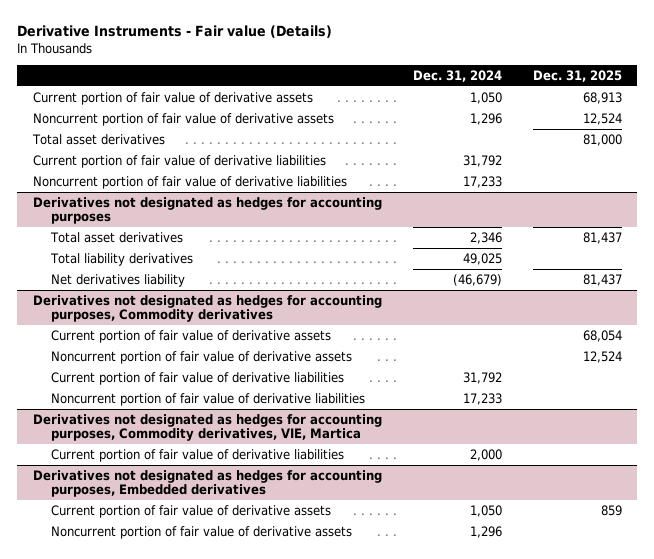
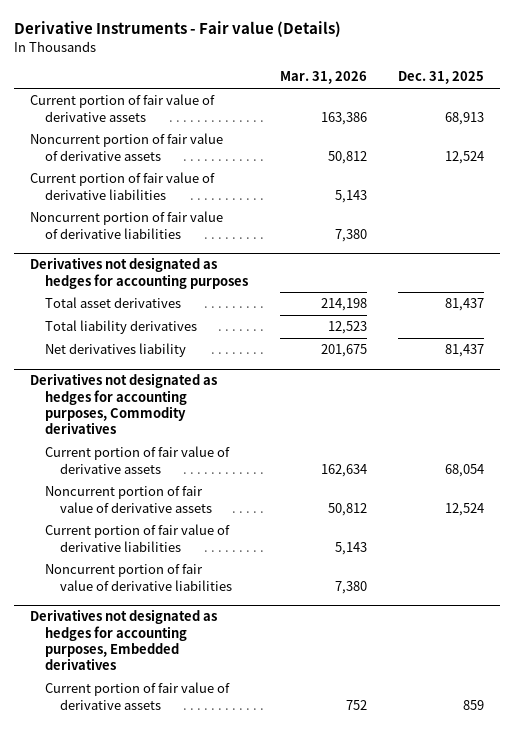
[412,69,502,82] Dec. 31, 2024 -> none
none -> [279,71,367,85] Mar. 31, 2026
[31,133,165,145] Total asset derivatives -> none
[32,413,382,442] Derivatives not designated as hedges for accounting purposes, Commodity derivatives, VIE, Martica -> none
[50,448,344,462] Current portion of fair value of derivative liabilities -> none
[50,525,352,539] Noncurrent portion of fair value of derivative assets -> none

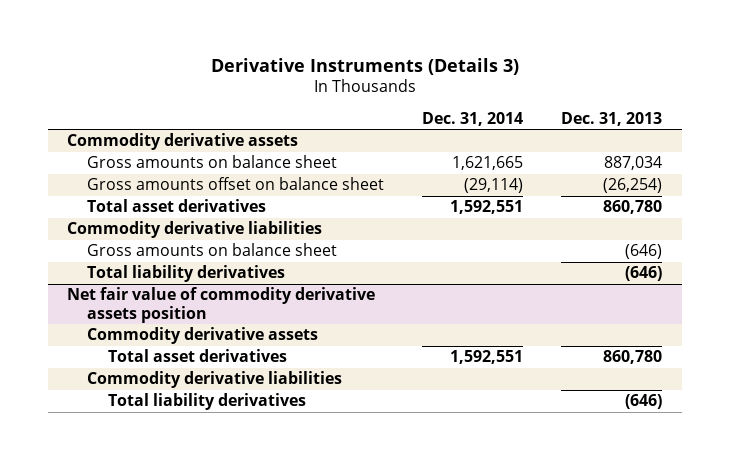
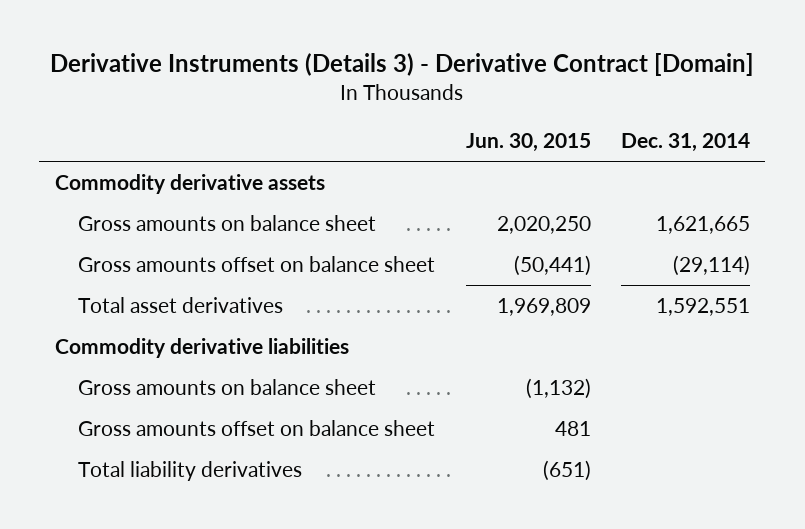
[210,57,519,75] Derivative Instruments (Details 3) -> [50,52,755,76] Derivative Instruments (Details 3) - Derivative Contract [Domain]
[561,111,663,126] Dec. 31, 2013 -> none
none -> [465,133,591,153] Jun. 30, 2015
none -> [78,420,436,437] Gross amounts offset on balance sheet
[66,287,375,323] Net fair value of commodity derivative assets position -> none
[87,327,319,345] Commodity derivative assets -> none
[107,349,287,363] Total asset derivatives -> none
[87,371,343,389] Commodity derivative liabilities -> none
[107,393,306,411] Total liability derivatives -> none

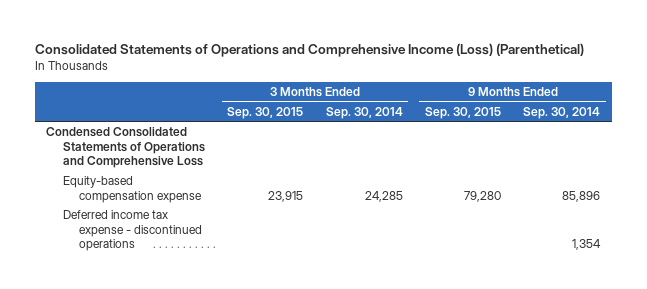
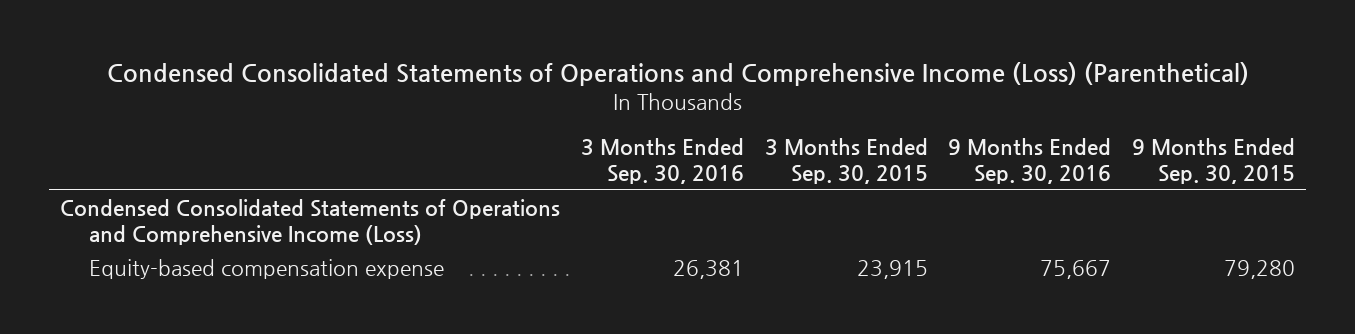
[35,42,585,57] Consolidated Statements of Operations and Comprehensive Income (Loss) (Parenthetical) -> [106,62,1249,87] Condensed Consolidated Statements of Operations and Comprehensive Income (Loss) (Parenthetical)
[325,106,403,119] Sep. 30, 2014 -> none
[523,106,601,119] Sep. 30, 2014 -> none
none -> [580,137,744,185] 3 Months Ended Sep. 30, 2016
none -> [948,137,1112,185] 9 Months Ended Sep. 30, 2016
[46,127,205,169] Condensed Consolidated Statements of Operations and Comprehensive Loss -> [59,199,560,246] Condensed Consolidated Statements of Operations and Comprehensive Income (Loss)
[62,210,203,252] Deferred income tax expense - discontinued operations -> none

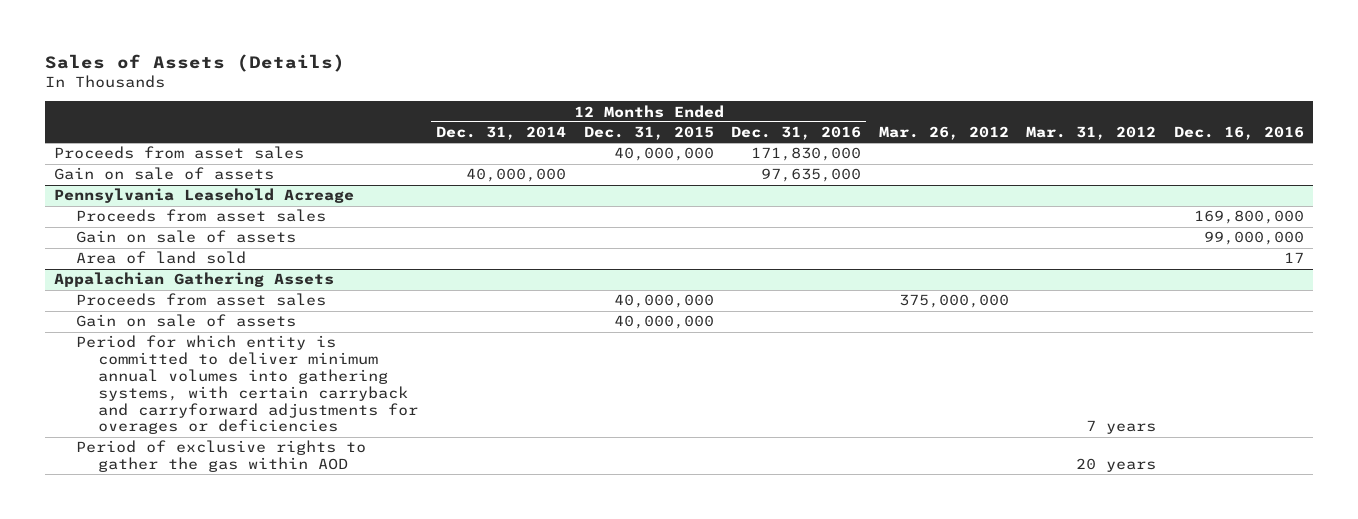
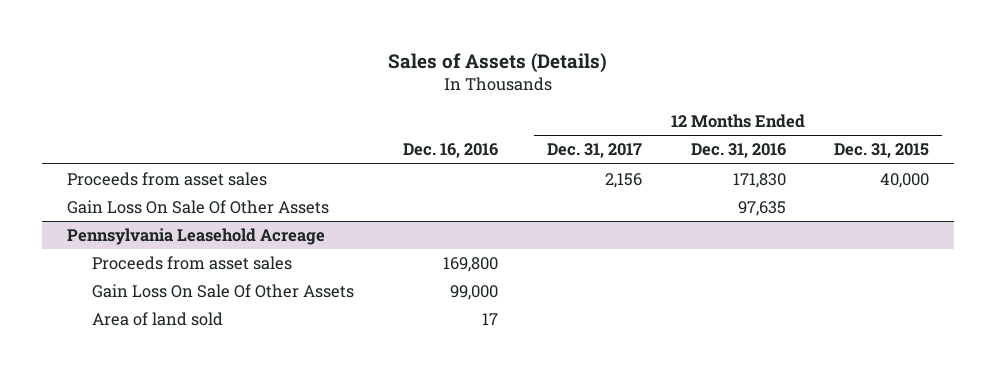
[435,126,566,141] Dec. 31, 2014 -> none
[878,126,1009,141] Mar. 26, 2012 -> none
[1026,126,1157,141] Mar. 31, 2012 -> none
none -> [546,143,642,159] Dec. 31, 2017
[613,147,714,162] 40,000,000 -> [880,173,930,189] 40,000
[751,147,862,162] 171,830,000 -> [732,173,786,189] 171,830
[54,167,275,181] Gain on sale of assets -> [66,200,329,215] Gain Loss On Sale Of Other Assets
[761,168,862,183] 97,635,000 -> [737,201,786,217] 97,635
[1194,210,1305,225] 169,800,000 -> [442,257,498,273] 169,800
[76,230,297,244] Gain on sale of assets -> [91,284,354,299] Gain Loss On Sale Of Other Assets
[1204,231,1305,246] 99,000,000 -> [449,285,498,301] 99,000
[54,272,335,288] Appalachian Gathering Assets -> none
[76,293,327,307] Proceeds from asset sales -> none
[76,314,297,328] Gain on sale of assets -> none
[76,335,419,435] Period for which entity is committed to deliver minimum annual volumes into gathering systems, with certain carryback and carryforward adjustments for overages or deficiencies -> none
[76,440,367,473] Period of exclusive rights to gather the gas within AOD -> none

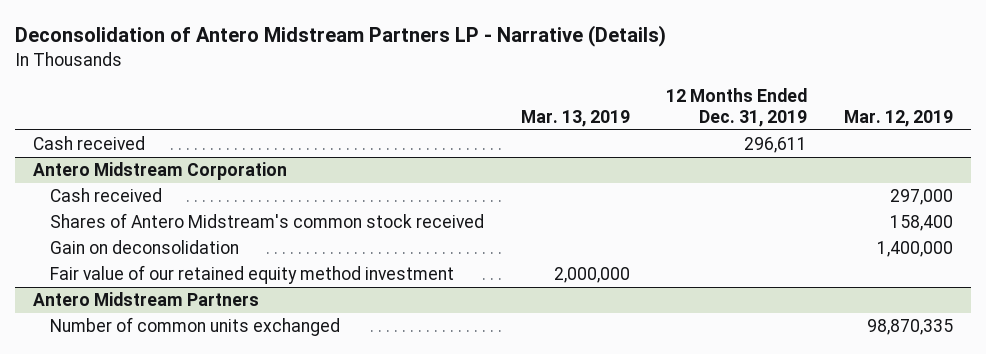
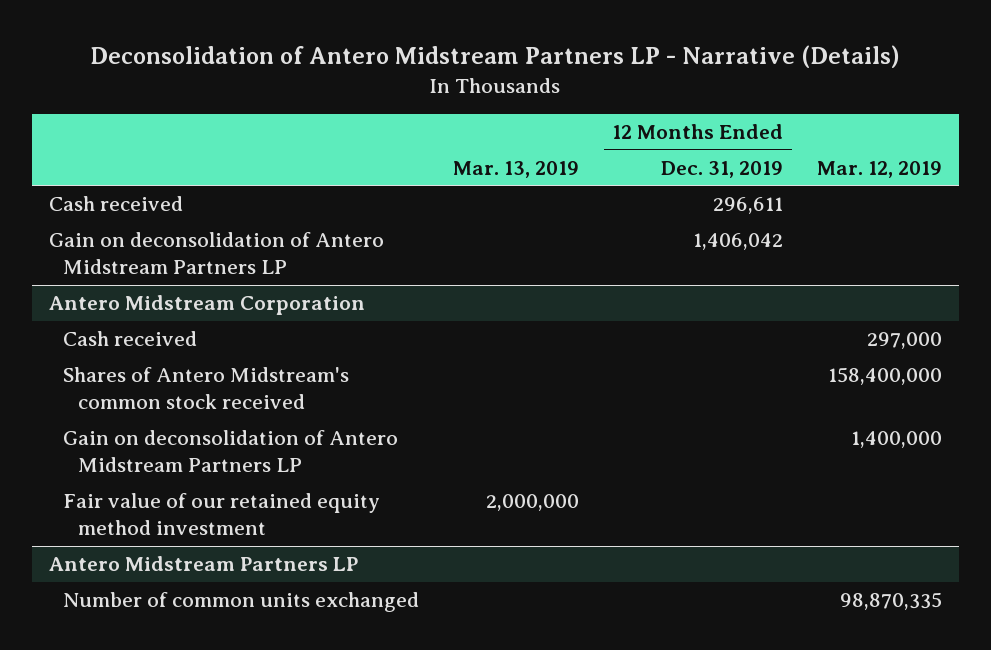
none -> [48,232,384,275] Gain on deconsolidation of Antero Midstream Partners LP
[50,240,240,255] Gain on deconsolidation -> none
[889,215,953,232] 158,400 -> [828,367,943,386] 158,400,000
none -> [63,430,399,473] Gain on deconsolidation of Antero Midstream Partners LP
[33,292,260,307] Antero Midstream Partners -> [48,556,358,572] Antero Midstream Partners LP

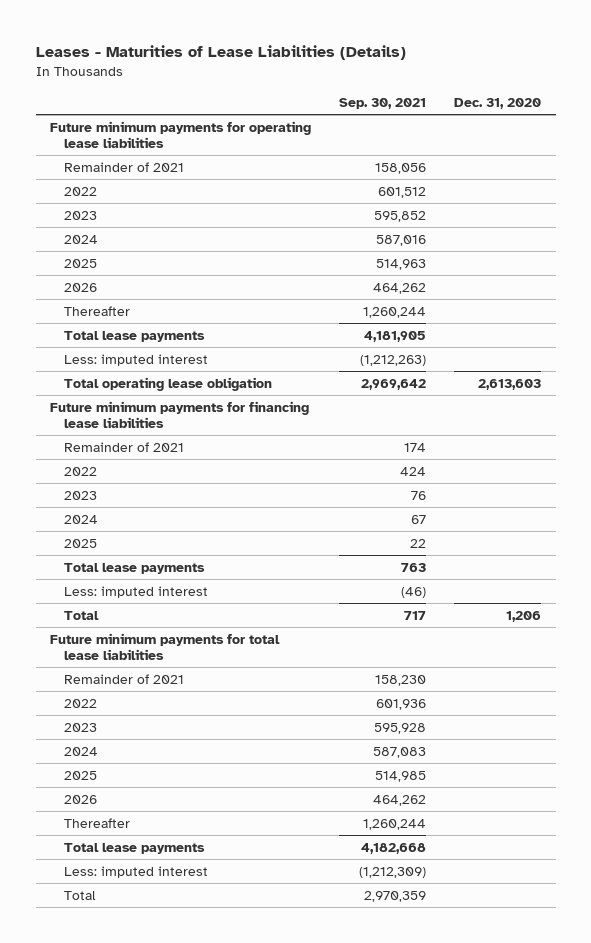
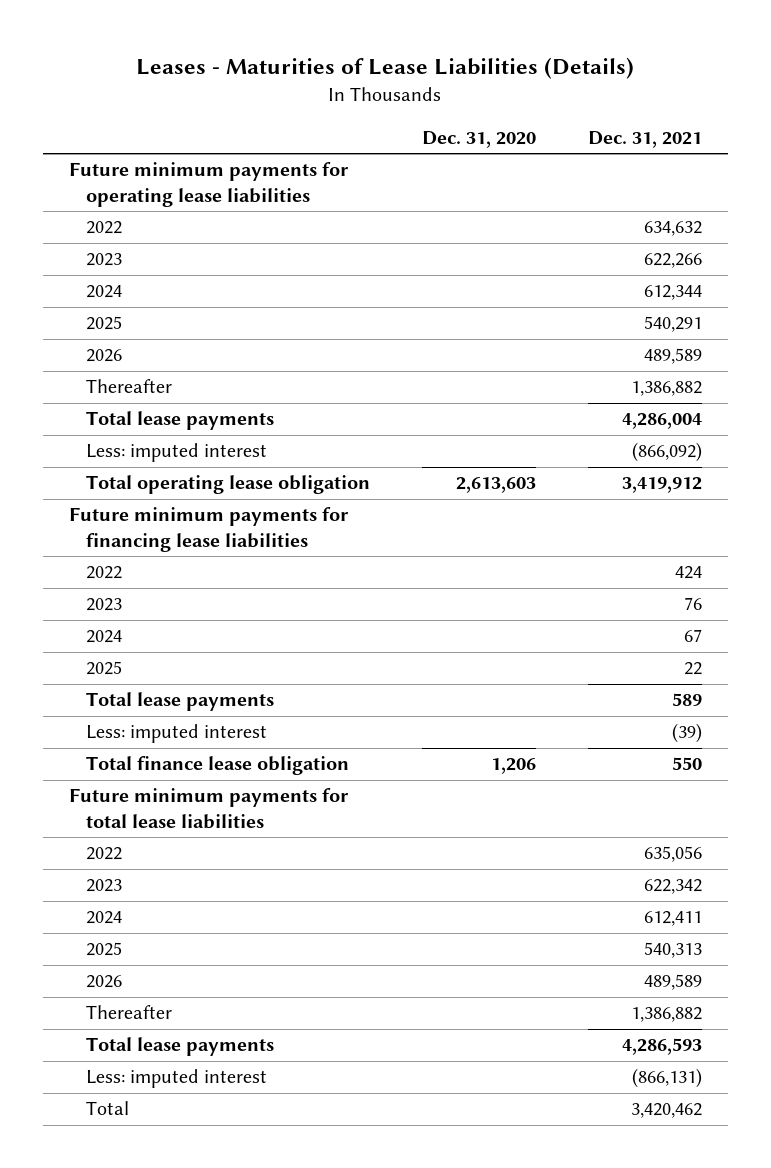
[339,97,427,109] Sep. 30, 2021 -> none
none -> [587,130,702,148] Dec. 31, 2021
[63,161,184,172] Remainder of 2021 -> none
[63,441,184,452] Remainder of 2021 -> none
[63,610,99,620] Total -> [85,756,349,776] Total finance lease obligation
[63,673,184,684] Remainder of 2021 -> none

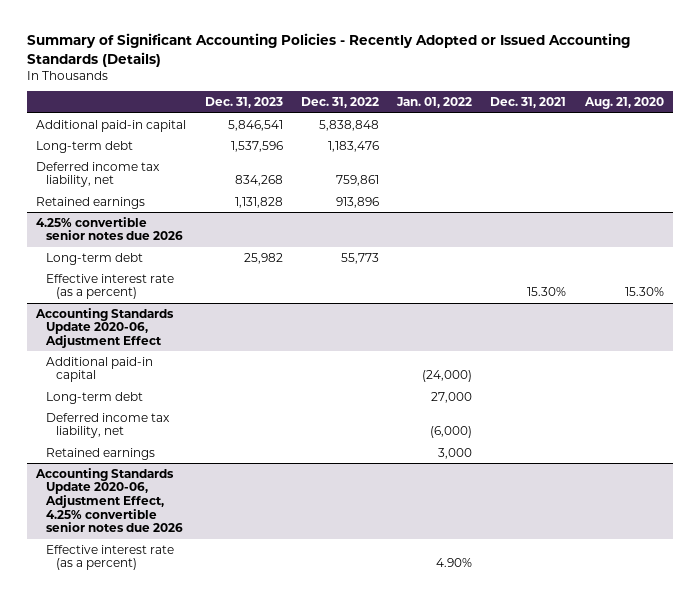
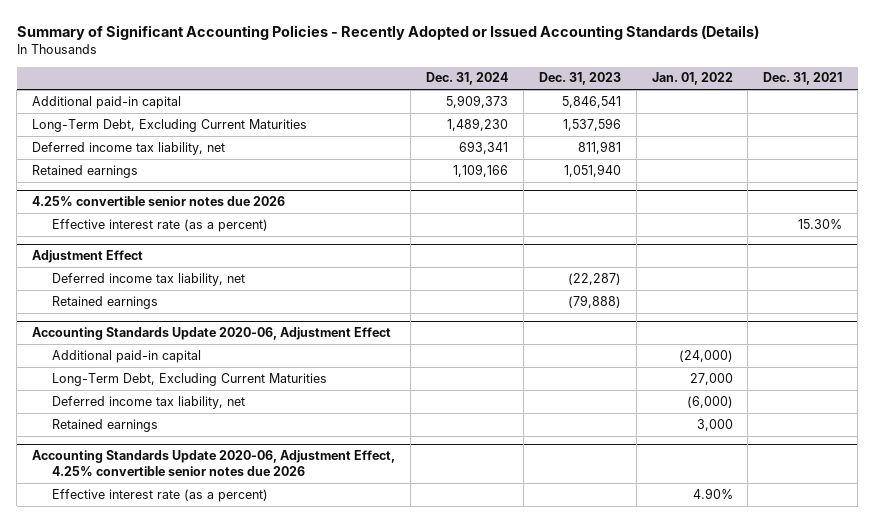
[300,97,379,109] Dec. 31, 2022 -> none
[583,97,664,110] Aug. 21, 2020 -> none
none -> [426,72,509,86] Dec. 31, 2024
[36,140,134,153] Long-term debt -> [32,118,308,132] Long-Term Debt, Excluding Current Maturities
[234,175,283,187] 834,268 -> [577,140,621,154] 811,981
[234,196,283,208] 1,131,828 -> [563,163,621,177] 1,051,940
[46,252,144,265] Long-term debt -> none
none -> [32,250,144,264] Adjustment Effect
none -> [51,272,245,286] Deferred income tax liability, net
none -> [51,295,158,309] Retained earnings
[46,391,144,404] Long-term debt -> [51,372,327,386] Long-Term Debt, Excluding Current Maturities

